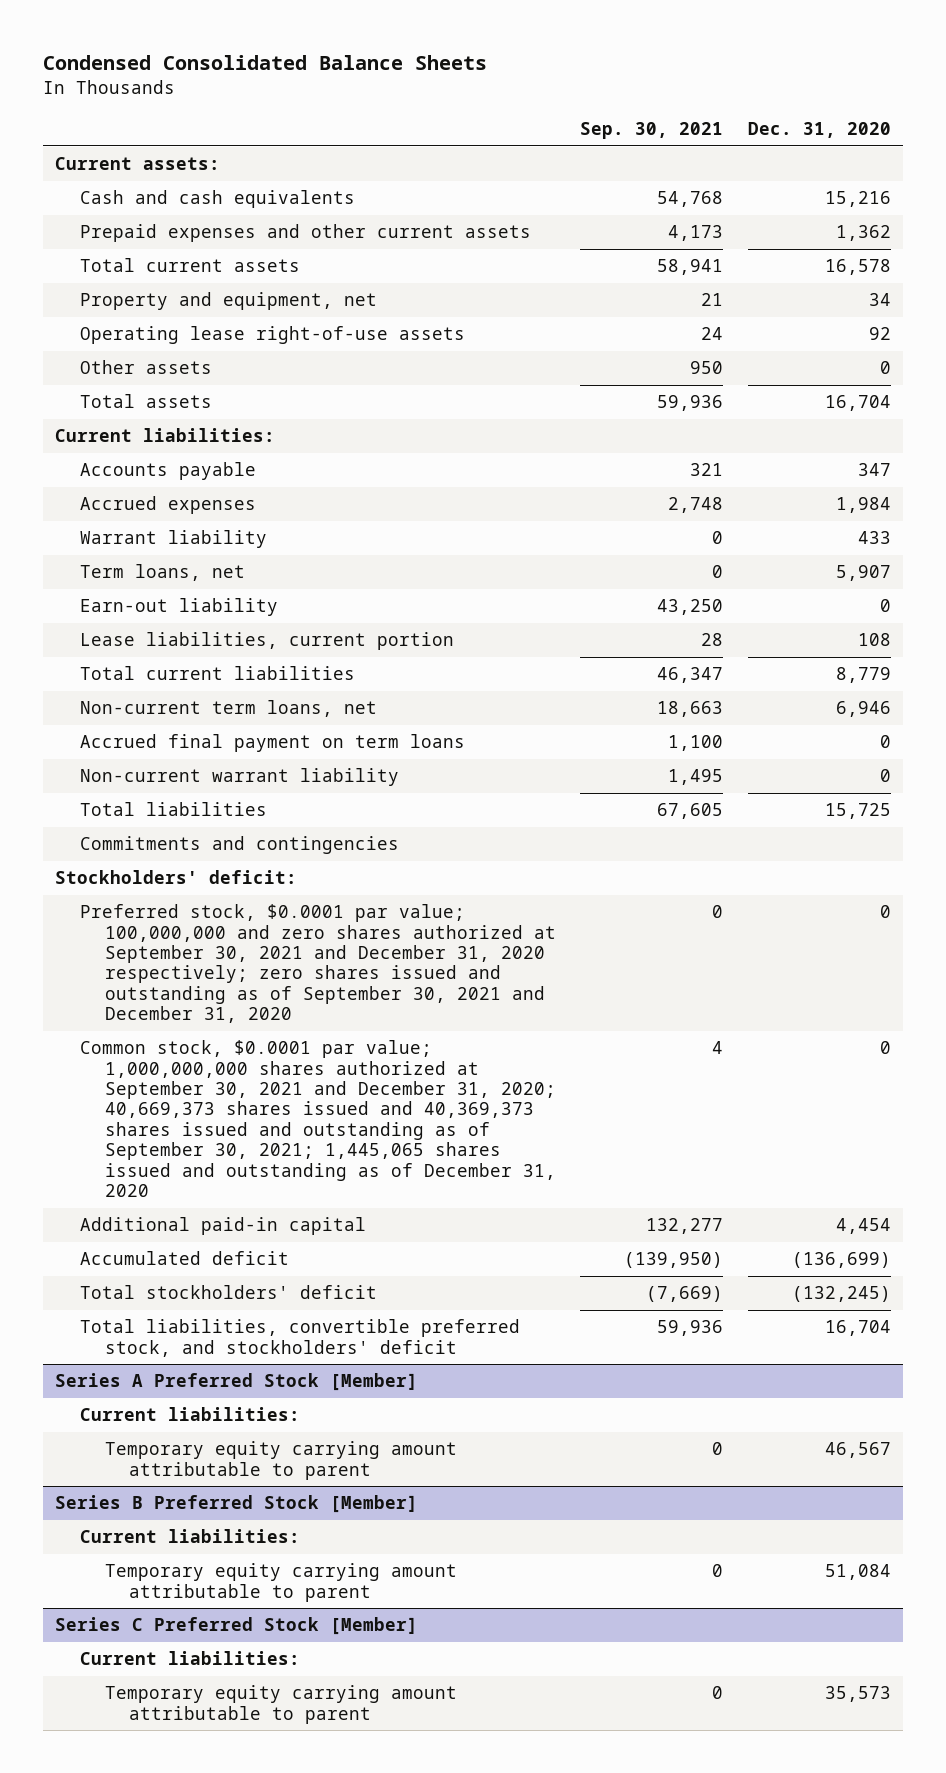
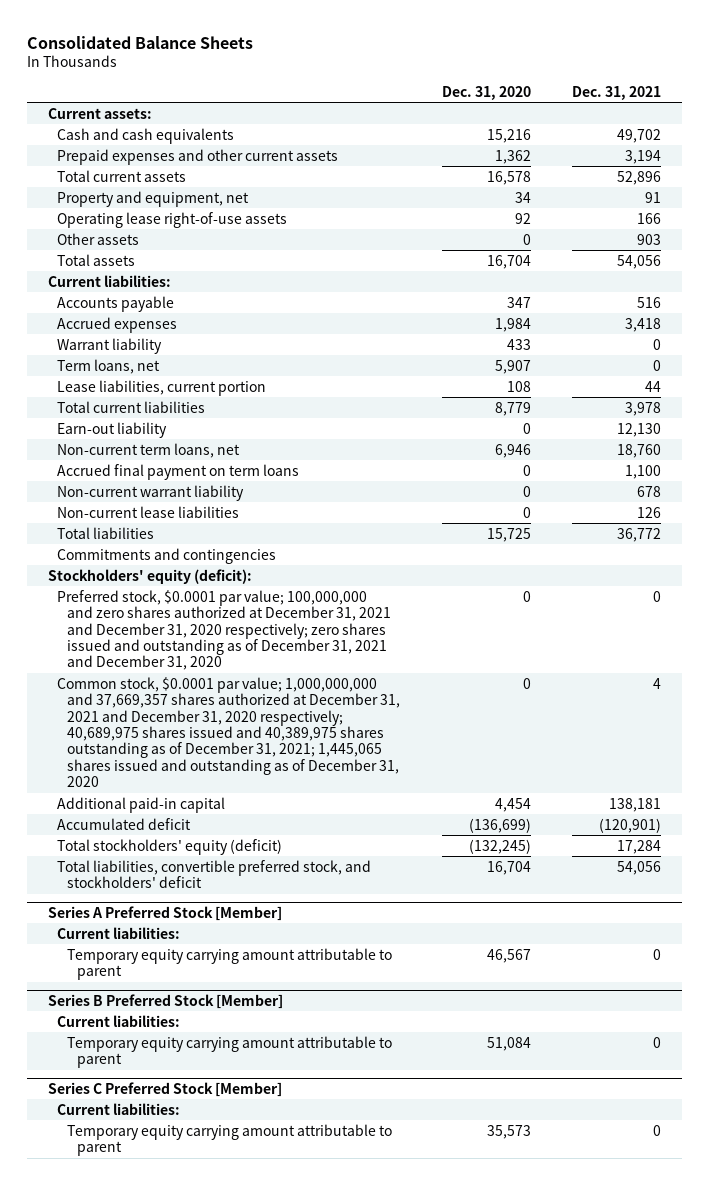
[43,55,488,71] Condensed Consolidated Balance Sheets -> [27,35,254,49] Consolidated Balance Sheets
[580,121,724,139] Sep. 30, 2021 -> none
none -> [571,86,661,101] Dec. 31, 2021
[79,598,278,617] Earn-out liability -> [57,421,168,438] Earn-out liability
none -> [57,505,240,518] Non-current lease liabilities
[55,870,298,885] Stockholders' deficit: -> [47,568,252,584] Stockholders' equity (deficit):
[79,904,556,1024] Preferred stock, $0.0001 par value; 100,000,000 and zero shares authorized at September 30, 2021 and December 31, 2020 respectively; zero shares issued and outstanding as of September 30, 2021 and December 31, 2020 -> [57,589,392,671] Preferred stock, $0.0001 par value; 100,000,000 and zero shares authorized at December 31, 2021 and December 31, 2020 respectively; zero shares issued and outstanding as of December 31, 2021 and December 31, 2020
[79,1040,556,1198] Common stock, $0.0001 par value; 1,000,000,000 shares authorized at September 30, 2021 and December 31, 2020; 40,669,373 shares issued and 40,369,373 shares issued and outstanding as of September 30, 2021; 1,445,065 shares issued and outstanding as of December 31, 2020 -> [57,676,401,788] Common stock, $0.0001 par value; 1,000,000,000 and 37,669,357 shares authorized at December 31, 2021 and December 31, 2020 respectively; 40,689,975 shares issued and 40,389,975 shares outstanding as of December 31, 2021; 1,445,065 shares issued and outstanding as of December 31, 2020
[79,1285,377,1300] Total stockholders' deficit -> [57,838,283,855] Total stockholders' equity (deficit)

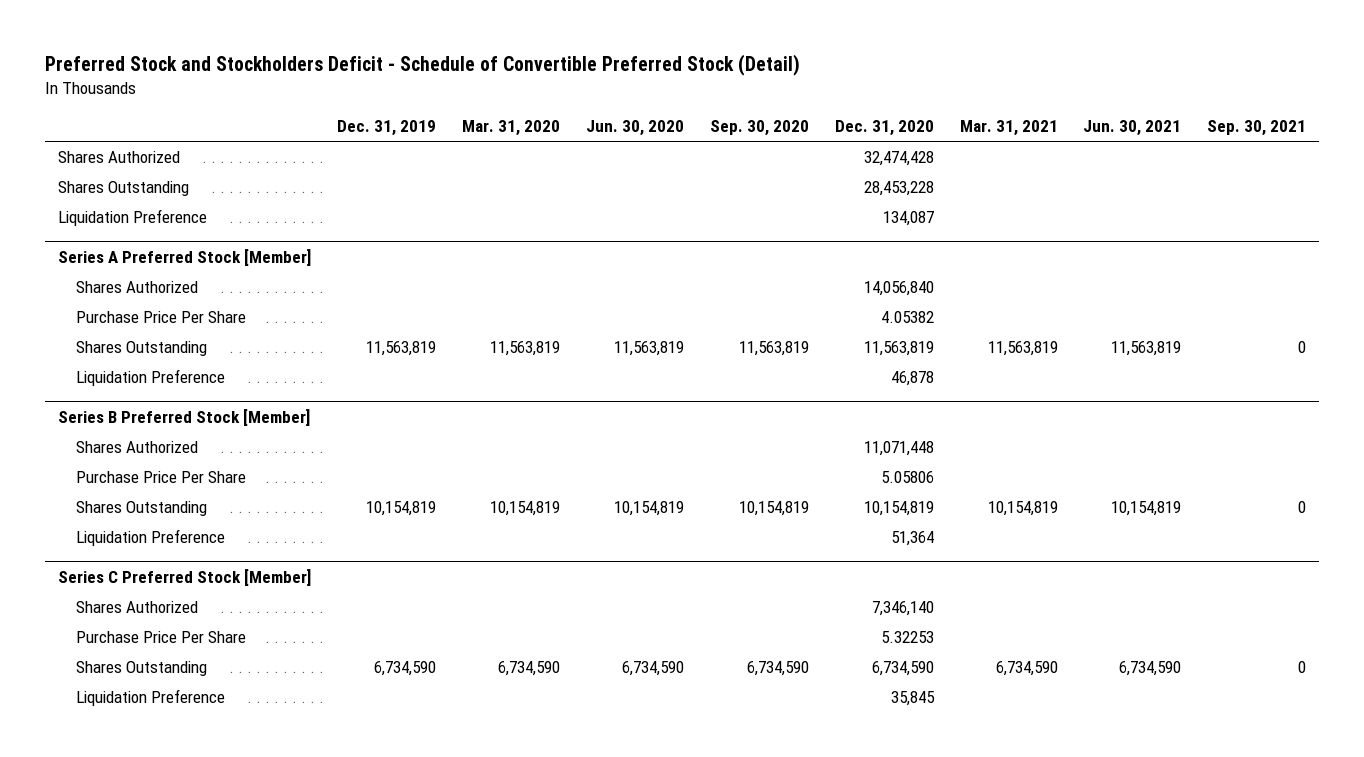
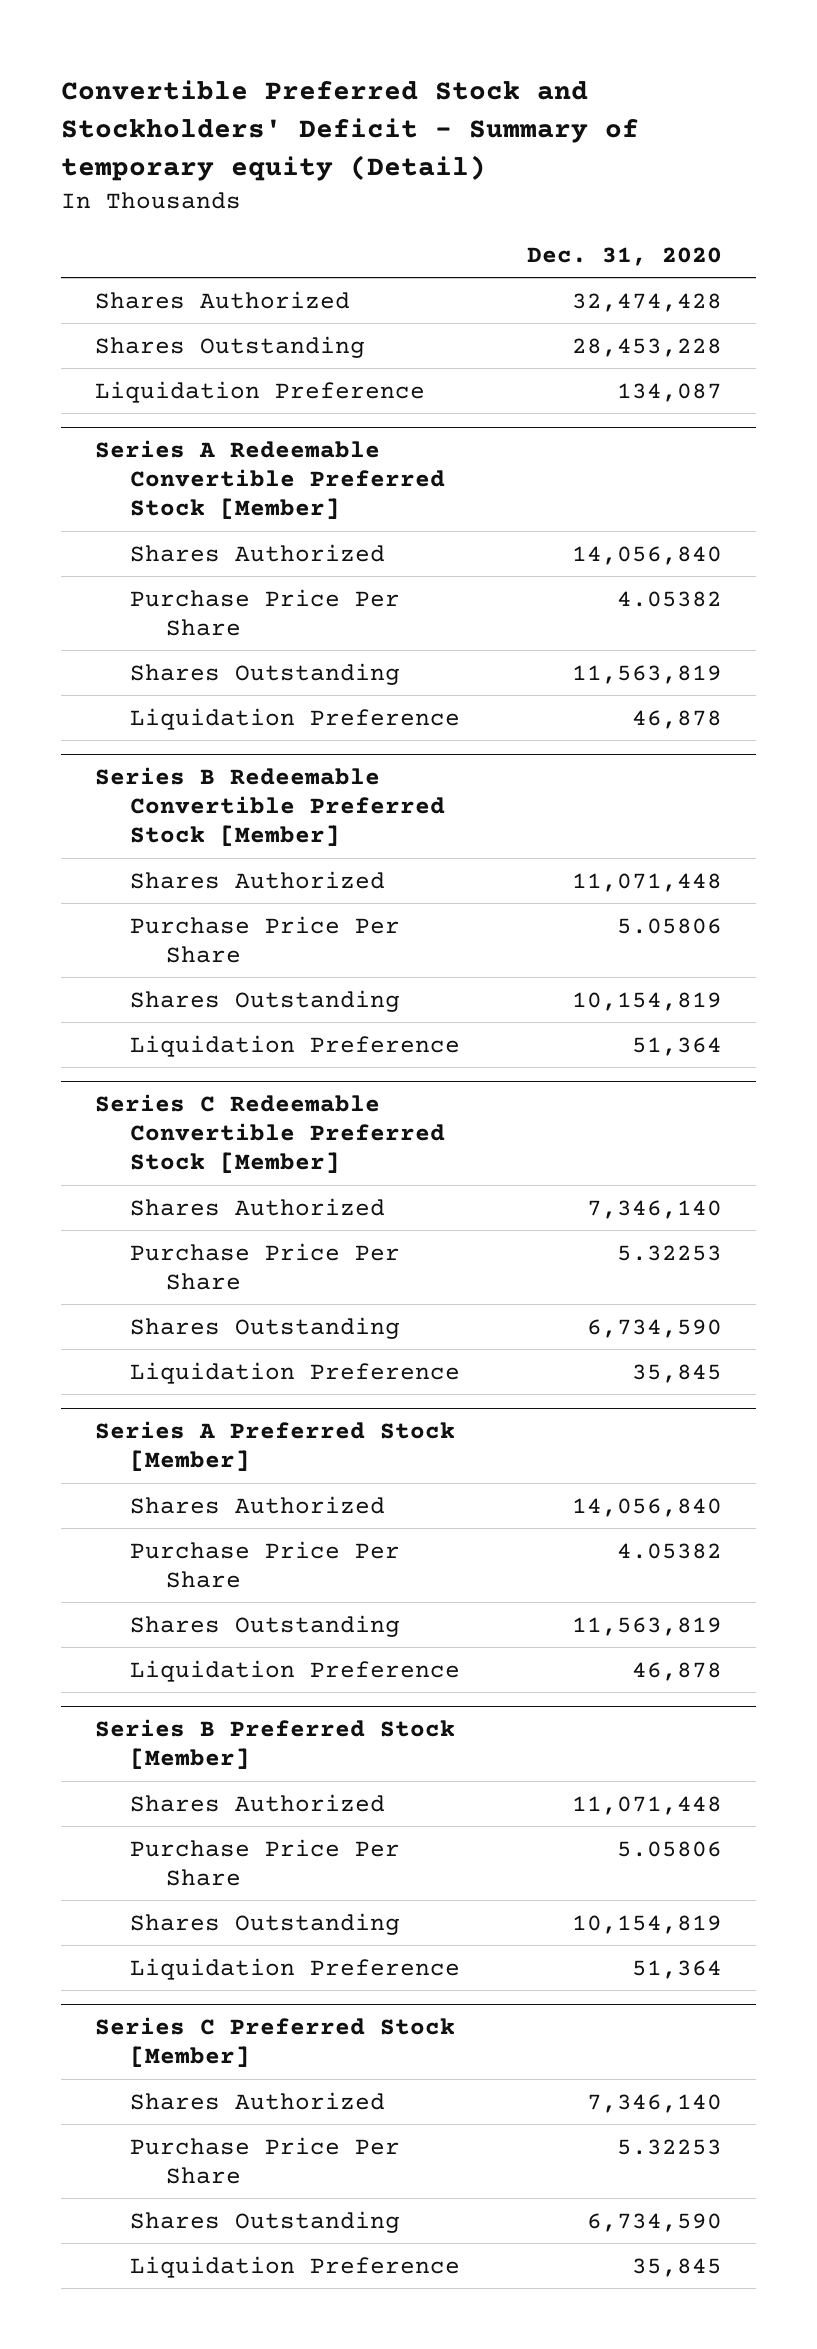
[45,54,801,77] Preferred Stock and Stockholders Deficit - Schedule of Convertible Preferred Stock (Detail) -> [61,80,640,181] Convertible Preferred Stock and Stockholders' Deficit - Summary of temporary equity (Detail)
[336,120,436,137] Dec. 31, 2019 -> none
[461,120,560,137] Mar. 31, 2020 -> none
[585,120,684,137] Jun. 30, 2020 -> none
[709,120,809,137] Sep. 30, 2020 -> none
[959,120,1058,137] Mar. 31, 2021 -> none
[1083,120,1182,137] Jun. 30, 2021 -> none
[1207,120,1307,137] Sep. 30, 2021 -> none
none -> [94,440,446,520] Series A Redeemable Convertible Preferred Stock [Member]
none -> [130,543,386,562] Shares Authorized
none -> [130,588,401,636] Purchase Price Per Share
none -> [130,662,401,685] Shares Outstanding
none -> [130,707,461,730] Liquidation Preference
none -> [94,767,446,847] Series B Redeemable Convertible Preferred Stock [Member]
none -> [130,870,386,889] Shares Authorized
none -> [130,915,401,963] Purchase Price Per Share
none -> [130,989,401,1012] Shares Outstanding
none -> [130,1034,461,1057] Liquidation Preference
none -> [94,1094,446,1174] Series C Redeemable Convertible Preferred Stock [Member]
none -> [130,1197,386,1216] Shares Authorized
none -> [130,1242,401,1290] Purchase Price Per Share
none -> [130,1316,401,1339] Shares Outstanding
none -> [130,1361,461,1384] Liquidation Preference

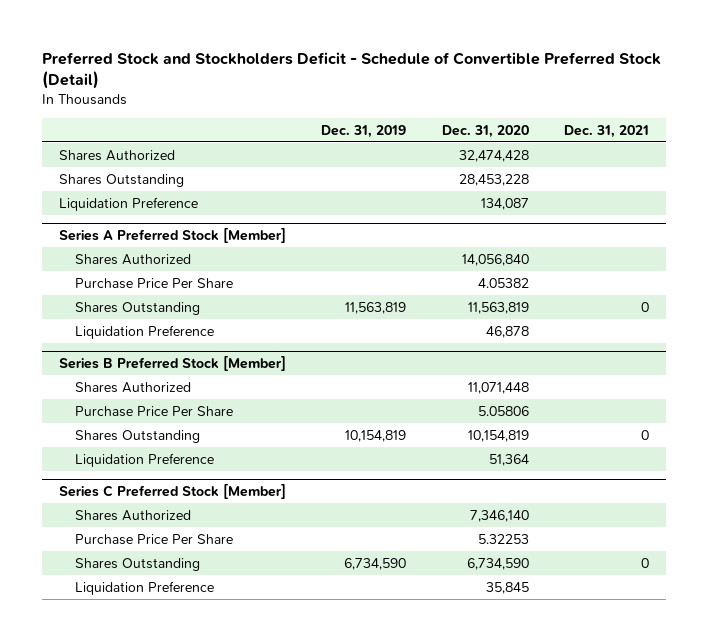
[61,80,640,181] Convertible Preferred Stock and Stockholders' Deficit - Summary of temporary equity (Detail) -> [41,51,661,90] Preferred Stock and Stockholders Deficit - Schedule of Convertible Preferred Stock (Detail)
none -> [321,124,407,138] Dec. 31, 2019
none -> [563,124,649,138] Dec. 31, 2021
[94,440,446,520] Series A Redeemable Convertible Preferred Stock [Member] -> none
[130,543,386,562] Shares Authorized -> none
[130,588,401,636] Purchase Price Per Share -> none
[130,662,401,685] Shares Outstanding -> none
[130,707,461,730] Liquidation Preference -> none
[94,767,446,847] Series B Redeemable Convertible Preferred Stock [Member] -> none
[130,870,386,889] Shares Authorized -> none
[130,915,401,963] Purchase Price Per Share -> none
[130,989,401,1012] Shares Outstanding -> none
[130,1034,461,1057] Liquidation Preference -> none
[94,1094,446,1174] Series C Redeemable Convertible Preferred Stock [Member] -> none
[130,1197,386,1216] Shares Authorized -> none
[130,1242,401,1290] Purchase Price Per Share -> none
[130,1316,401,1339] Shares Outstanding -> none
[130,1361,461,1384] Liquidation Preference -> none

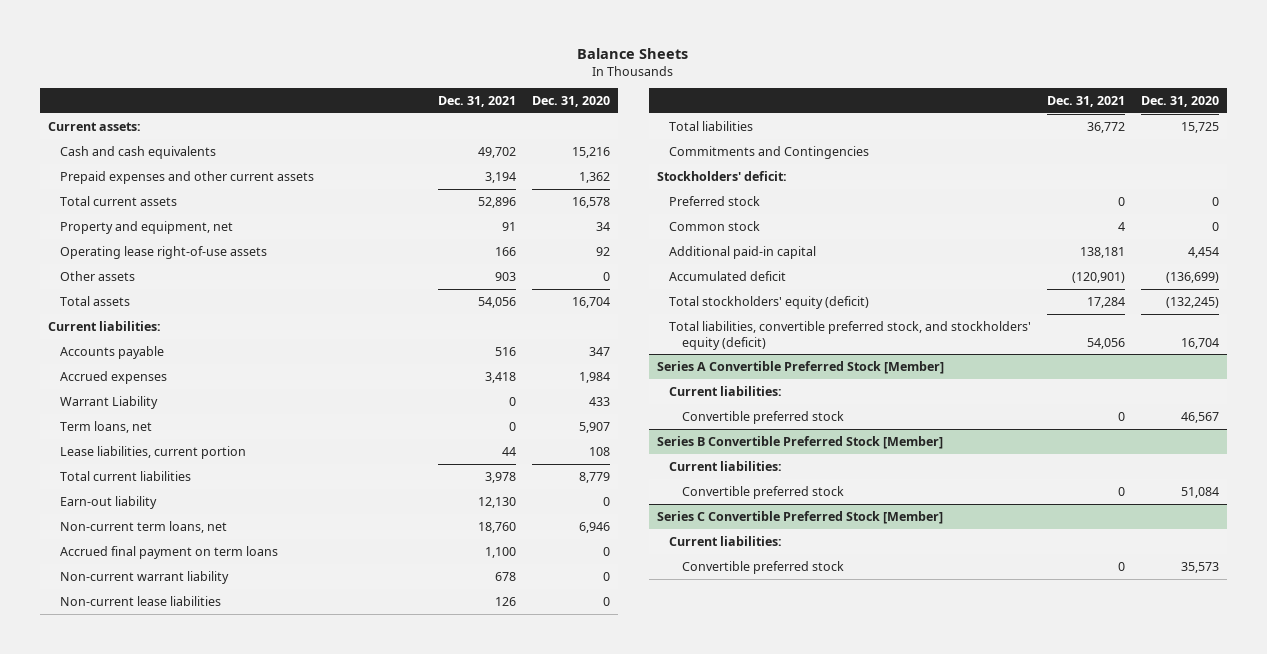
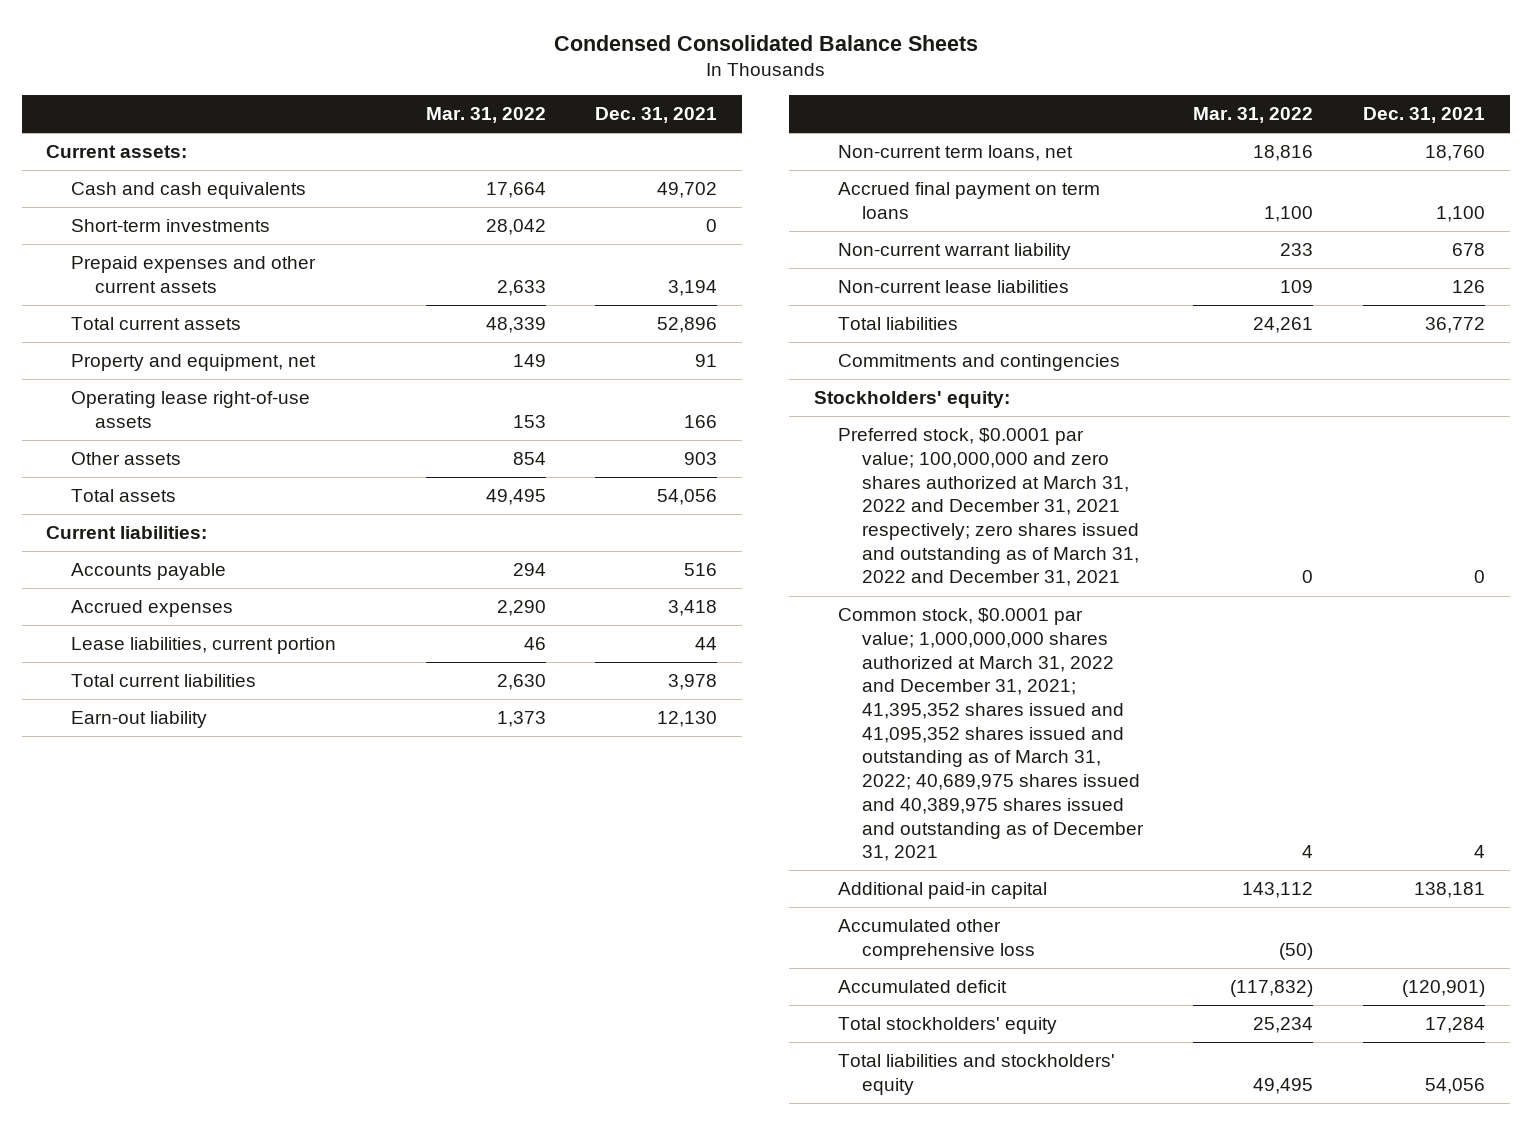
[577,48,689,60] Balance Sheets -> [553,34,978,51] Condensed Consolidated Balance Sheets
[531,95,610,107] Dec. 31, 2020 -> none
none -> [425,106,546,123] Mar. 31, 2022
none -> [70,219,270,233] Short-term investments
[60,395,159,409] Warrant Liability -> none
[60,420,153,433] Term loans, net -> none
[669,145,870,159] Commitments and Contingencies -> [838,354,1121,372] Commitments and contingencies
[656,170,787,181] Stockholders' deficit: -> [813,391,1010,409] Stockholders' equity:
[669,195,761,206] Preferred stock -> [838,428,1140,587] Preferred stock, $0.0001 par value; 100,000,000 and zero shares authorized at March 31, 2022 and December 31, 2021 respectively; zero shares issued and outstanding as of March 31, 2022 and December 31, 2021
[669,220,761,231] Common stock -> [838,608,1145,862] Common stock, $0.0001 par value; 1,000,000,000 shares authorized at March 31, 2022 and December 31, 2021; 41,395,352 shares issued and 41,095,352 shares issued and outstanding as of March 31, 2022; 40,689,975 shares issued and 40,389,975 shares issued and outstanding as of December 31, 2021
none -> [838,919,1036,960] Accumulated other comprehensive loss
[656,360,944,374] Series A Convertible Preferred Stock [Member] -> none
[669,385,783,396] Current liabilities: -> none
[681,410,844,424] Convertible preferred stock -> none
[656,435,943,449] Series B Convertible Preferred Stock [Member] -> none
[669,460,783,471] Current liabilities: -> none
[681,485,844,499] Convertible preferred stock -> none
[656,510,943,524] Series C Convertible Preferred Stock [Member] -> none
[669,535,783,546] Current liabilities: -> none
[681,560,844,574] Convertible preferred stock -> none
[669,295,870,309] Total stockholders' equity (deficit) -> [838,1017,1058,1035] Total stockholders' equity
[669,320,1032,350] Total liabilities, convertible preferred stock, and stockholders' equity (deficit) -> [838,1054,1116,1095] Total liabilities and stockholders' equity

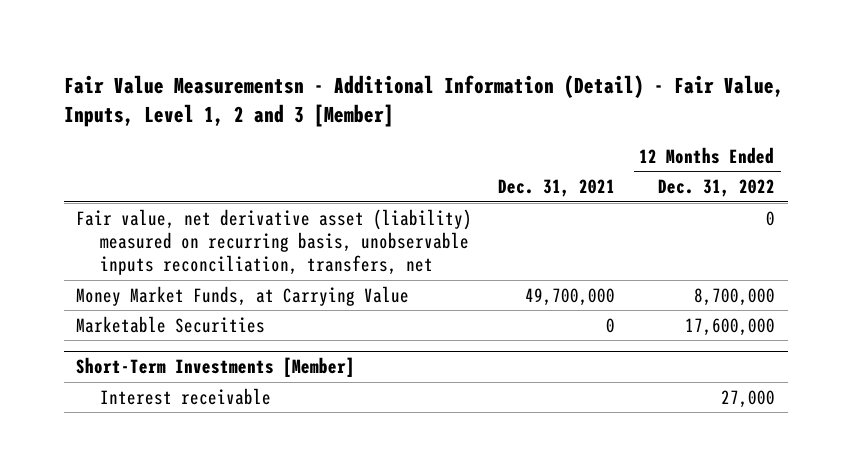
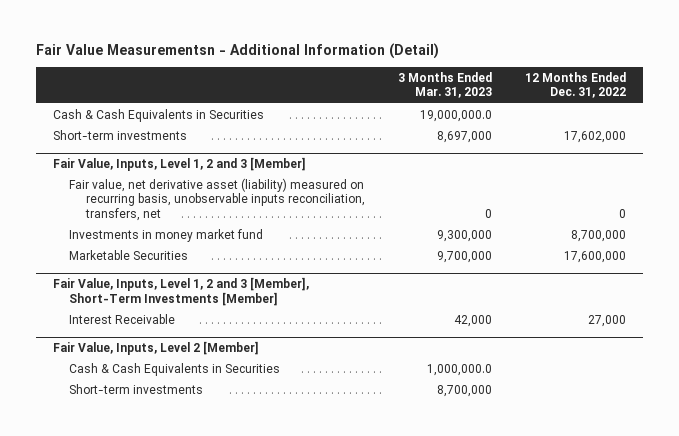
[63,74,784,128] Fair Value Measurementsn - Additional Information (Detail) - Fair Value, Inputs, Level 1, 2 and 3 [Member] -> [36,42,440,59] Fair Value Measurementsn - Additional Information (Detail)
[497,179,615,198] Dec. 31, 2021 -> none
none -> [398,71,493,99] 3 Months Ended Mar. 31, 2023
none -> [52,108,264,122] Cash & Cash Equivalents in Securities
none -> [52,129,187,140] Short-term investments
none -> [52,157,306,172] Fair Value, Inputs, Level 1, 2 and 3 [Member]
[76,285,410,306] Money Market Funds, at Carrying Value -> [69,228,264,242] Investments in money market fund
[76,357,356,378] Short-Term Investments [Member] -> none
none -> [52,277,309,306] Fair Value, Inputs, Level 1, 2 and 3 [Member], Short-Term Investments [Member]
[99,387,271,405] Interest receivable -> [69,313,176,324] Interest Receivable
none -> [52,341,259,356] Fair Value, Inputs, Level 2 [Member]
none -> [69,362,281,376] Cash & Cash Equivalents in Securities
none -> [69,383,204,394] Short-term investments

